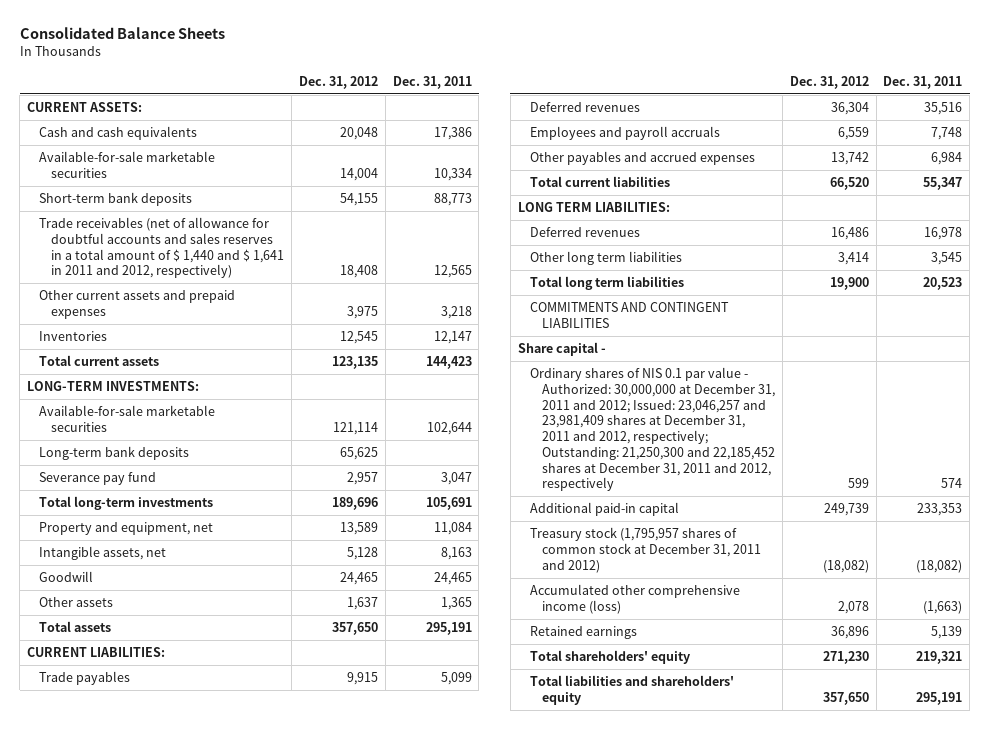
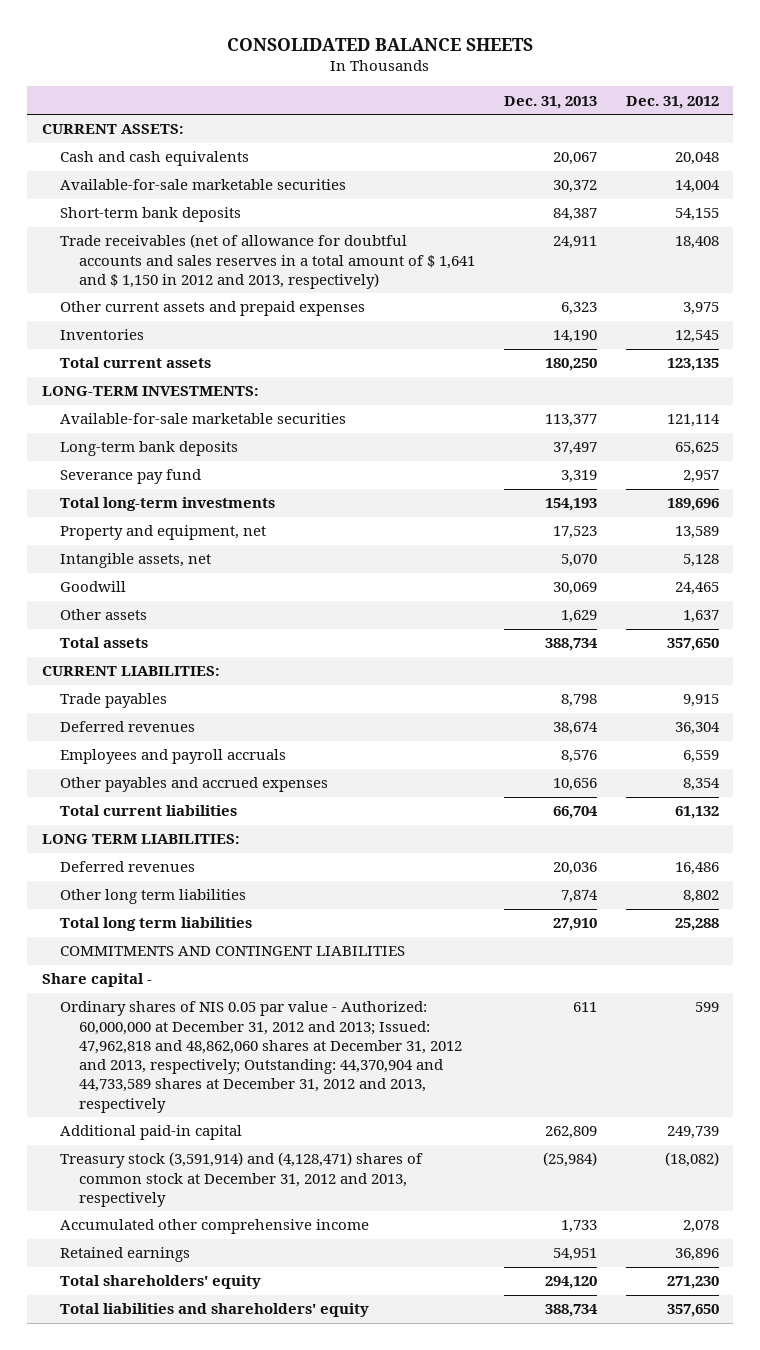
[19,27,225,40] Consolidated Balance Sheets -> [227,37,534,51] CONSOLIDATED BALANCE SHEETS
[392,75,472,89] Dec. 31, 2011 -> none
none -> [503,95,597,109] Dec. 31, 2013
[38,217,284,279] Trade receivables (net of allowance for doubtful accounts and sales reserves in a total amount of $ 1,440 and $ 1,641 in 2011 and 2012, respectively) -> [60,234,475,289] Trade receivables (net of allowance for doubtful accounts and sales reserves in a total amount of $ 1,641 and $ 1,150 in 2012 and 2013, respectively)
[830,152,869,166] 13,742 -> [682,778,720,792] 8,354
[829,177,869,191] 66,520 -> [674,806,719,820] 61,132
[837,252,869,266] 3,414 -> [682,890,719,904] 8,802
[829,277,869,291] 19,900 -> [674,918,719,932] 25,288
[529,367,775,492] Ordinary shares of NIS 0.1 par value - Authorized: 30,000,000 at December 31, 2011 and 2012; Issued: 23,046,257 and 23,981,409 shares at December 31, 2011 and 2012, respectively; Outstanding: 21,250,300 and 22,185,452 shares at December 31, 2011 and 2012, respectively -> [60,1001,462,1113] Ordinary shares of NIS 0.05 par value - Authorized: 60,000,000 at December 31, 2012 and 2013; Issued: 47,962,818 and 48,862,060 shares at December 31, 2012 and 2013, respectively; Outstanding: 44,370,904 and 44,733,589 shares at December 31, 2012 and 2013, respectively
[529,527,761,573] Treasury stock (1,795,957 shares of common stock at December 31, 2011 and 2012) -> [60,1152,424,1207] Treasury stock (3,591,914) and (4,128,471) shares of common stock at December 31, 2012 and 2013, respectively
[529,584,740,614] Accumulated other comprehensive income (loss) -> [60,1219,370,1235] Accumulated other comprehensive income

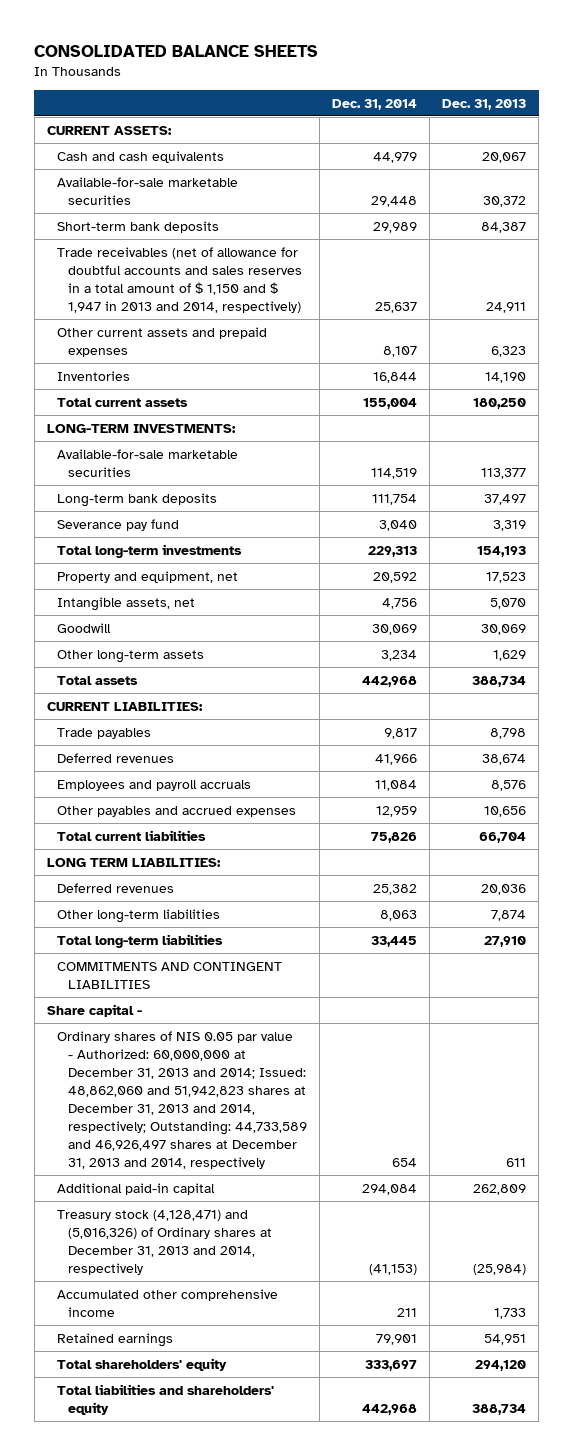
[625,95,719,109] Dec. 31, 2012 -> none
none -> [331,98,417,110] Dec. 31, 2014
[60,234,475,289] Trade receivables (net of allowance for doubtful accounts and sales reserves in a total amount of $ 1,641 and $ 1,150 in 2012 and 2013, respectively) -> [57,246,302,313] Trade receivables (net of allowance for doubtful accounts and sales reserves in a total amount of $ 1,150 and $ 1,947 in 2013 and 2014, respectively)
[60,609,148,621] Other assets -> [57,649,205,663] Other long-term assets
[60,889,247,905] Other long term liabilities -> [57,908,221,923] Other long-term liabilities
[60,917,253,932] Total long term liabilities -> [57,933,224,948] Total long-term liabilities
[60,1001,462,1113] Ordinary shares of NIS 0.05 par value - Authorized: 60,000,000 at December 31, 2012 and 2013; Issued: 47,962,818 and 48,862,060 shares at December 31, 2012 and 2013, respectively; Outstanding: 44,370,904 and 44,733,589 shares at December 31, 2012 and 2013, respectively -> [57,1030,307,1170] Ordinary shares of NIS 0.05 par value - Authorized: 60,000,000 at December 31, 2013 and 2014; Issued: 48,862,060 and 51,942,823 shares at December 31, 2013 and 2014, respectively; Outstanding: 44,733,589 and 46,926,497 shares at December 31, 2013 and 2014, respectively
[60,1152,424,1207] Treasury stock (3,591,914) and (4,128,471) shares of common stock at December 31, 2012 and 2013, respectively -> [57,1209,272,1275] Treasury stock (4,128,471) and (5,016,326) of Ordinary shares at December 31, 2013 and 2014, respectively

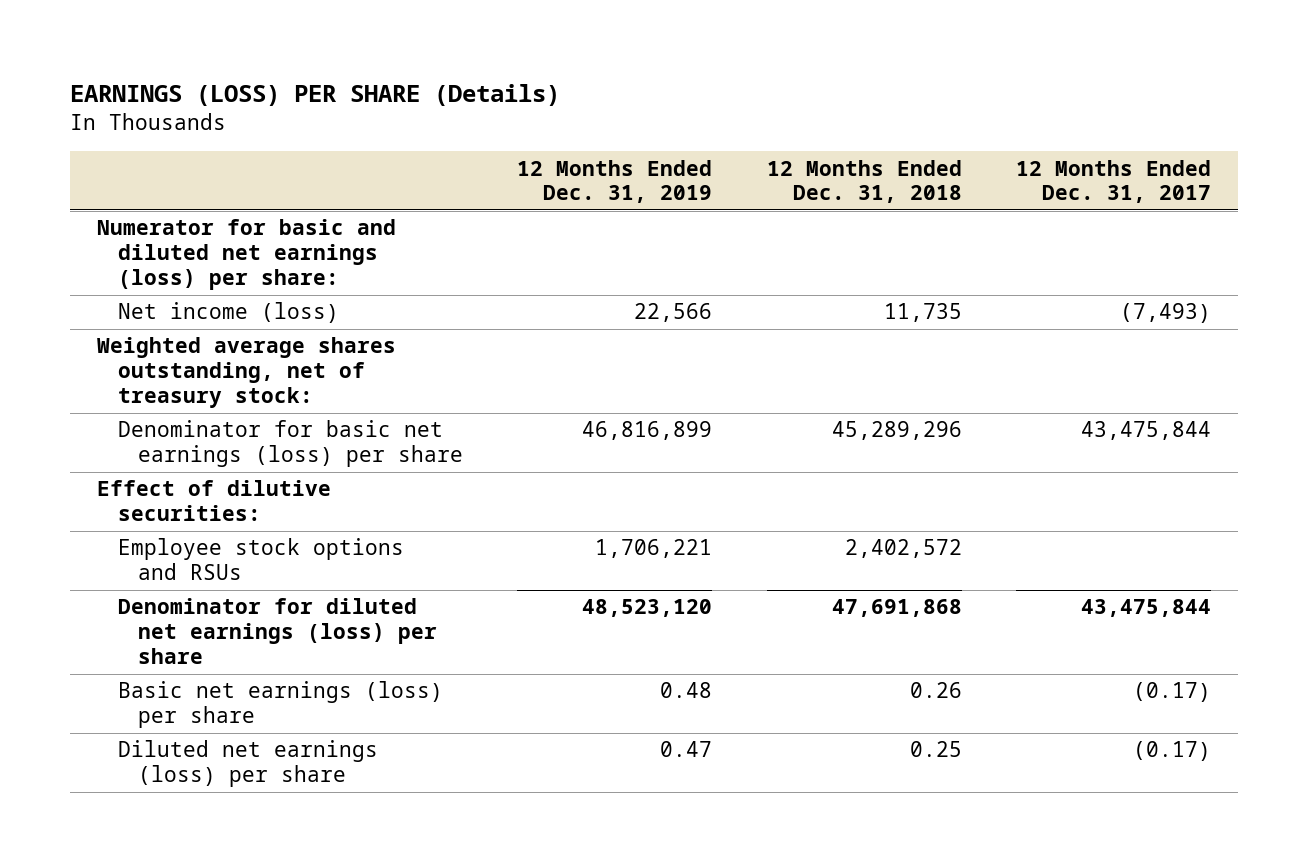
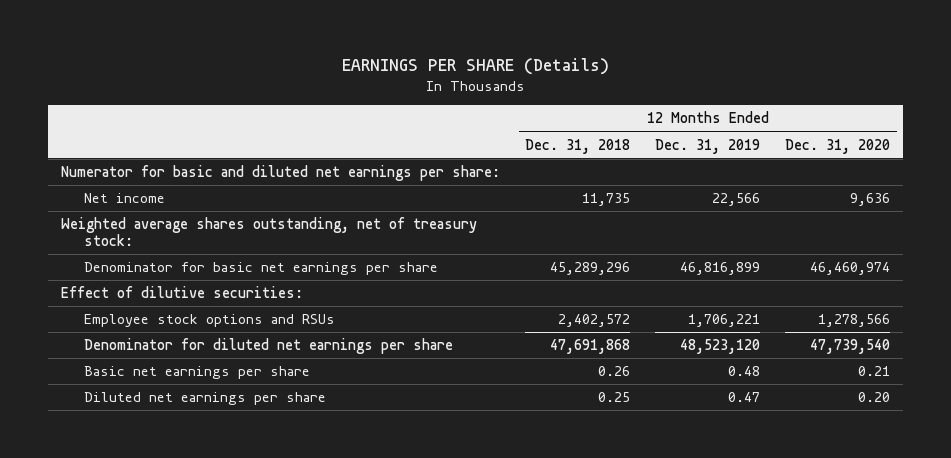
[70,84,561,107] EARNINGS (LOSS) PER SHARE (Details) -> [341,57,609,75] EARNINGS PER SHARE (Details)
[1015,159,1211,204] 12 Months Ended Dec. 31, 2017 -> none
none -> [785,138,891,154] Dec. 31, 2020
[97,219,397,291] Numerator for basic and diluted net earnings (loss) per share: -> [60,165,500,182] Numerator for basic and diluted net earnings per share:
[117,302,339,324] Net income (loss) -> [84,193,166,204] Net income
[117,420,463,468] Denominator for basic net earnings (loss) per share -> [84,262,439,276] Denominator for basic net earnings per share
[117,598,437,665] Denominator for diluted net earnings (loss) per share -> [84,338,454,355] Denominator for diluted net earnings per share
[117,681,443,729] Basic net earnings (loss) per share -> [84,366,311,380] Basic net earnings per share
[117,740,378,788] Diluted net earnings (loss) per share -> [84,392,327,406] Diluted net earnings per share

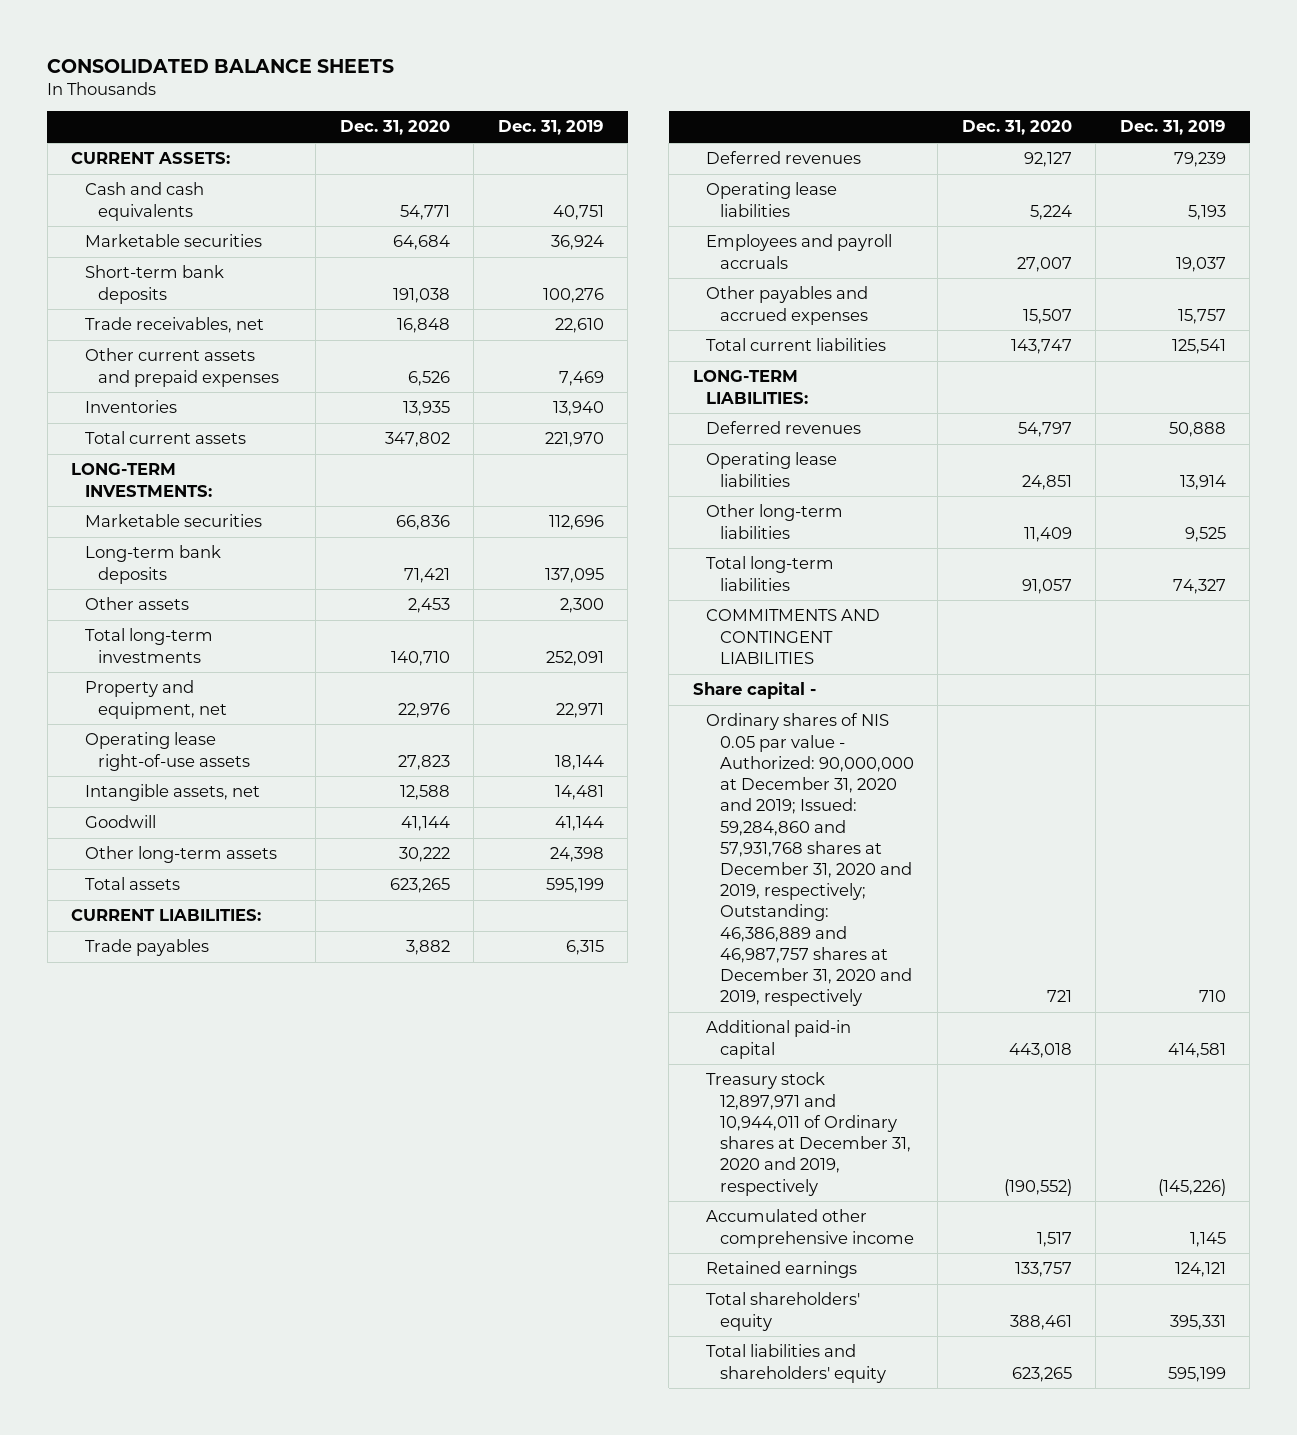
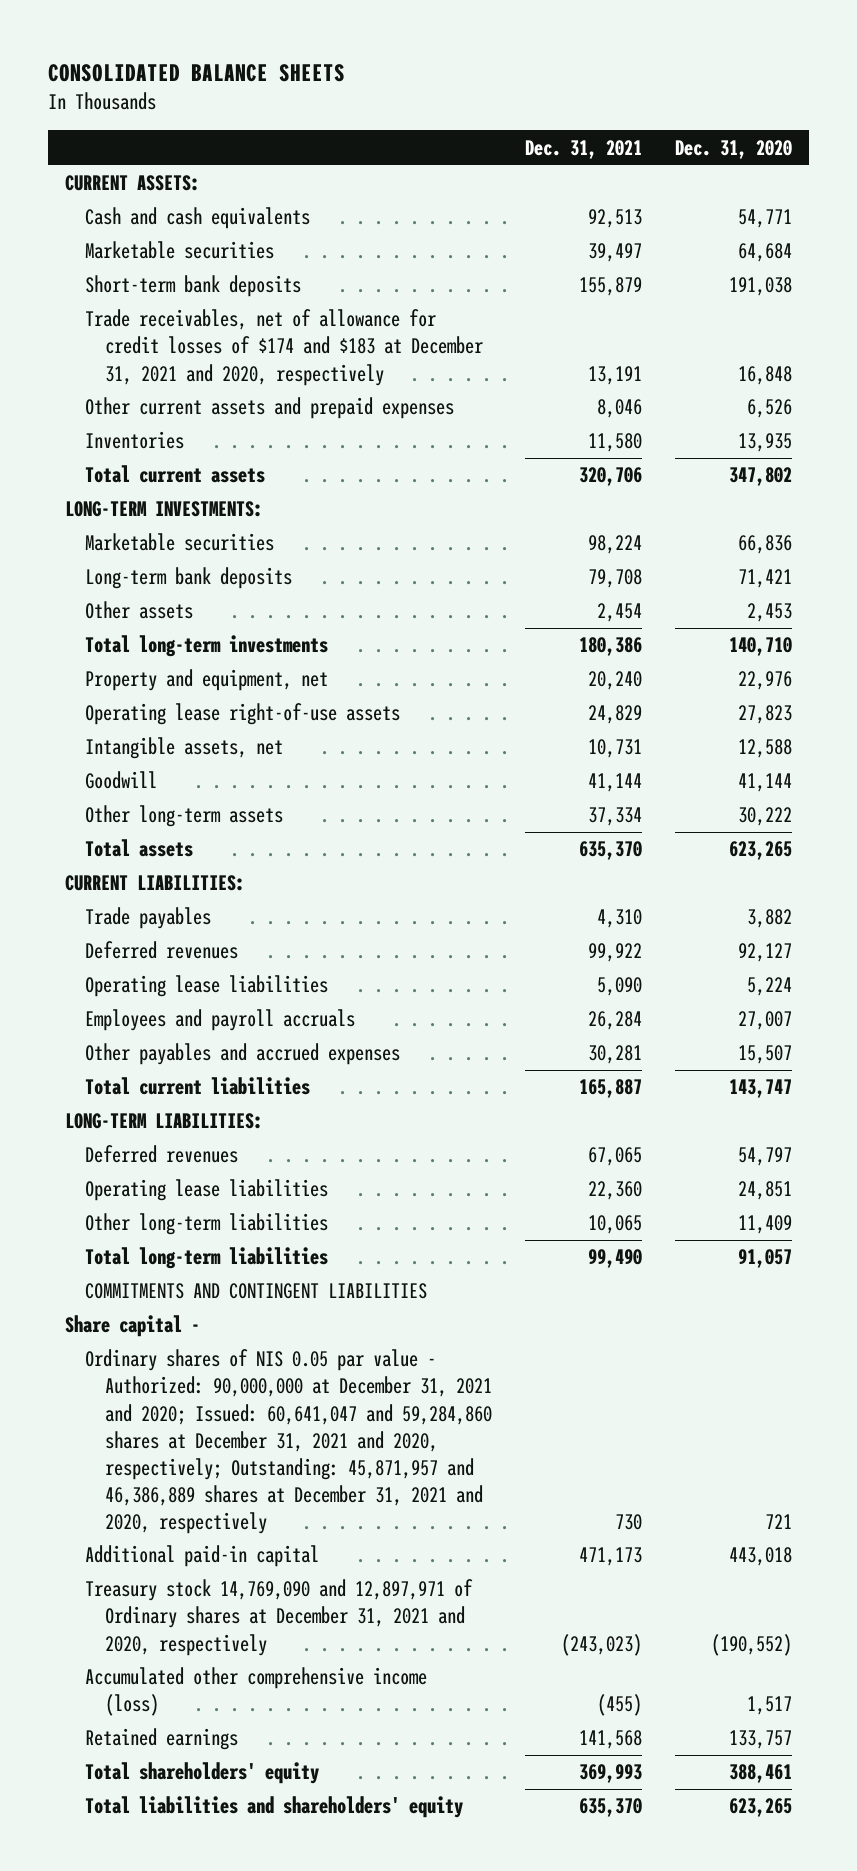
[497,120,604,136] Dec. 31, 2019 -> none
none -> [525,139,643,159] Dec. 31, 2021
[84,317,264,334] Trade receivables, net -> [85,309,484,386] Trade receivables, net of allowance for credit losses of $174 and $183 at December 31, 2021 and 2020, respectively
[706,713,914,1007] Ordinary shares of NIS 0.05 par value - Authorized: 90,000,000 at December 31, 2020 and 2019; Issued: 59,284,860 and 57,931,768 shares at December 31, 2020 and 2019, respectively; Outstanding: 46,386,889 and 46,987,757 shares at December 31, 2020 and 2019, respectively -> [85,1349,493,1534] Ordinary shares of NIS 0.05 par value - Authorized: 90,000,000 at December 31, 2021 and 2020; Issued: 60,641,047 and 59,284,860 shares at December 31, 2021 and 2020, respectively; Outstanding: 45,871,957 and 46,386,889 shares at December 31, 2021 and 2020, respectively
[706,1072,911,1196] Treasury stock 12,897,971 and 10,944,011 of Ordinary shares at December 31, 2020 and 2019, respectively -> [85,1579,474,1656] Treasury stock 14,769,090 and 12,897,971 of Ordinary shares at December 31, 2021 and 2020, respectively
[706,1209,914,1248] Accumulated other comprehensive income -> [85,1667,428,1717] Accumulated other comprehensive income (loss)

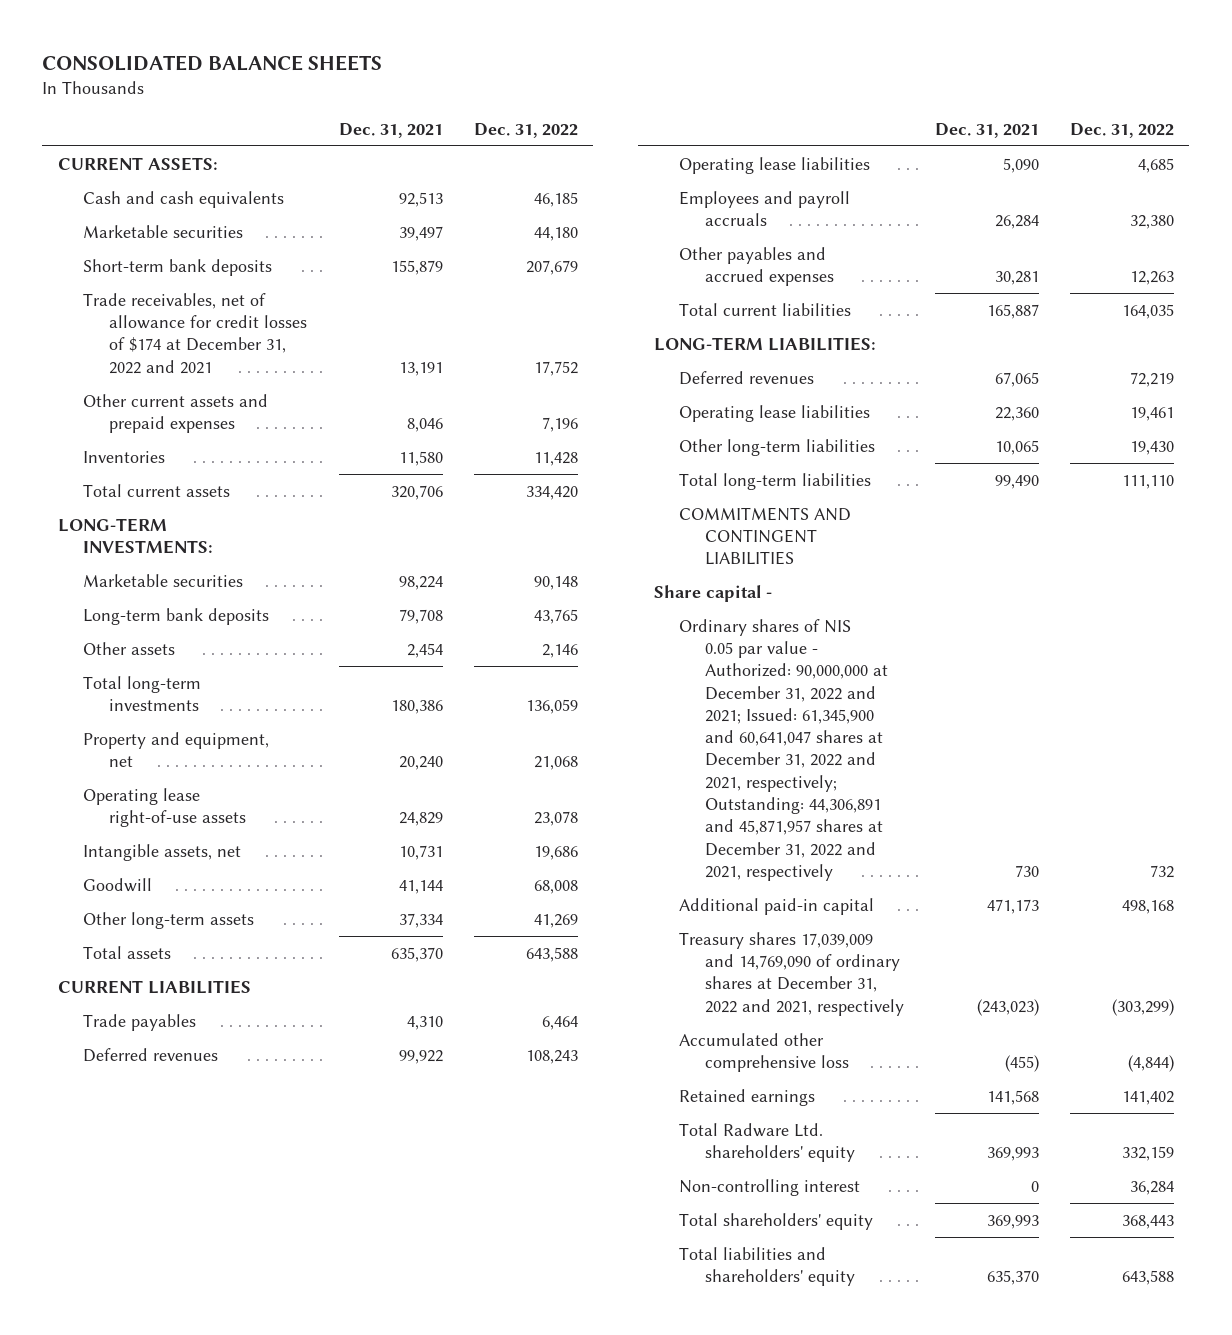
[675,139,793,159] Dec. 31, 2020 -> none
none -> [473,122,578,138] Dec. 31, 2022
[85,309,484,386] Trade receivables, net of allowance for credit losses of $174 and $183 at December 31, 2021 and 2020, respectively -> [83,292,307,374] Trade receivables, net of allowance for credit losses of $174 at December 31, 2022 and 2021
[64,875,245,892] CURRENT LIABILITIES: -> [57,979,251,994] CURRENT LIABILITIES
[85,1349,493,1534] Ordinary shares of NIS 0.05 par value - Authorized: 90,000,000 at December 31, 2021 and 2020; Issued: 60,641,047 and 59,284,860 shares at December 31, 2021 and 2020, respectively; Outstanding: 45,871,957 and 46,386,889 shares at December 31, 2021 and 2020, respectively -> [679,618,888,881] Ordinary shares of NIS 0.05 par value - Authorized: 90,000,000 at December 31, 2022 and 2021; Issued: 61,345,900 and 60,641,047 shares at December 31, 2022 and 2021, respectively; Outstanding: 44,306,891 and 45,871,957 shares at December 31, 2022 and 2021, respectively
[85,1579,474,1656] Treasury stock 14,769,090 and 12,897,971 of Ordinary shares at December 31, 2021 and 2020, respectively -> [679,931,904,1016] Treasury shares 17,039,009 and 14,769,090 of ordinary shares at December 31, 2022 and 2021, respectively
[85,1667,428,1717] Accumulated other comprehensive income (loss) -> [679,1032,849,1072] Accumulated other comprehensive loss
none -> [679,1122,855,1162] Total Radware Ltd. shareholders' equity
none -> [679,1178,861,1196] Non-controlling interest

